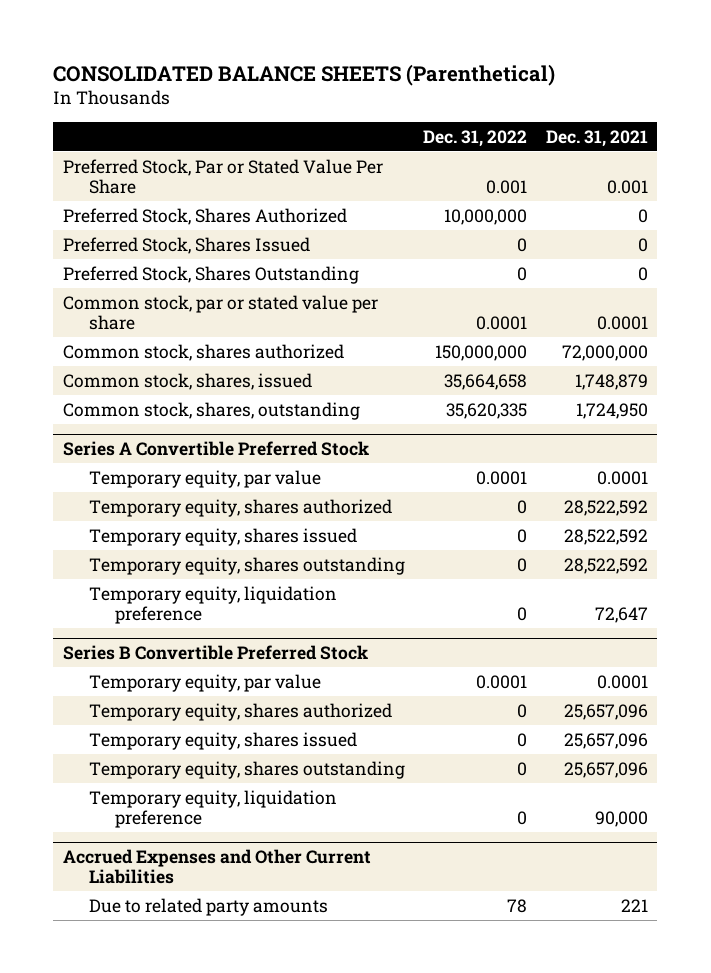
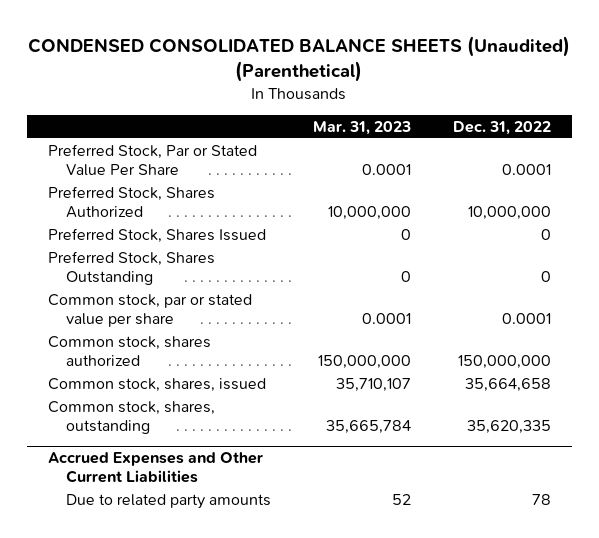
[53,63,556,86] CONSOLIDATED BALANCE SHEETS (Parenthetical) -> [28,35,571,82] CONDENSED CONSOLIDATED BALANCE SHEETS (Unaudited) (Parenthetical)
[546,129,649,147] Dec. 31, 2021 -> none
none -> [313,120,412,135] Mar. 31, 2023
[486,180,528,195] 0.001 -> [501,163,551,175] 0.0001
[62,440,369,456] Series A Convertible Preferred Stock -> none
[88,469,321,488] Temporary equity, par value -> none
[88,498,392,517] Temporary equity, shares authorized -> none
[88,527,357,546] Temporary equity, shares issued -> none
[88,556,405,575] Temporary equity, shares outstanding -> none
[88,585,337,625] Temporary equity, liquidation preference -> none
[62,644,368,660] Series B Convertible Preferred Stock -> none
[88,673,321,692] Temporary equity, par value -> none
[88,702,392,721] Temporary equity, shares authorized -> none
[88,731,357,750] Temporary equity, shares issued -> none
[88,760,405,779] Temporary equity, shares outstanding -> none
[88,789,337,829] Temporary equity, liquidation preference -> none

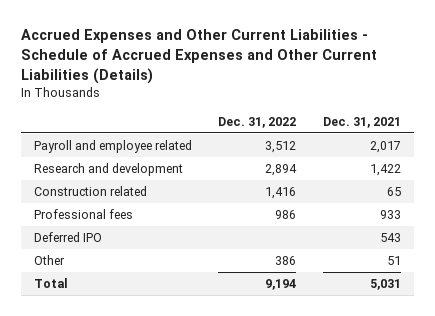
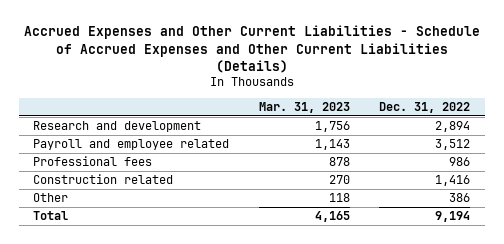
[322,116,401,128] Dec. 31, 2021 -> none
none -> [258,101,350,113] Mar. 31, 2023
[33,139,192,153] Payroll and employee related -> [33,139,230,151] Payroll and employee related
[33,231,102,242] Deferred IPO -> none
[33,185,147,196] Construction related -> [33,174,174,185] Construction related

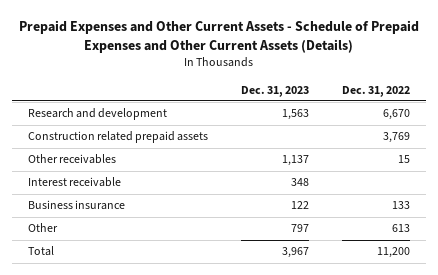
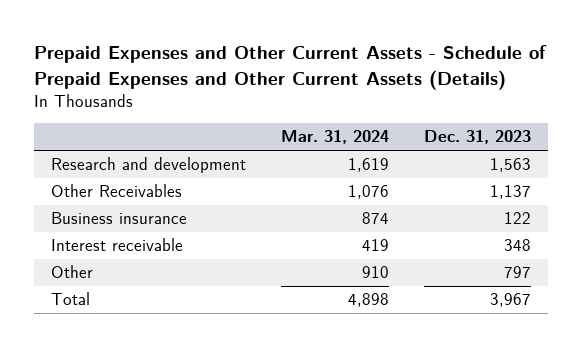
[341,85,410,97] Dec. 31, 2022 -> none
none -> [281,130,390,145] Mar. 31, 2024
[28,131,209,144] Construction related prepaid assets -> none
[28,154,117,165] Other receivables -> [51,184,183,198] Other Receivables
[28,177,122,188] Interest receivable -> [51,238,184,252] Interest receivable

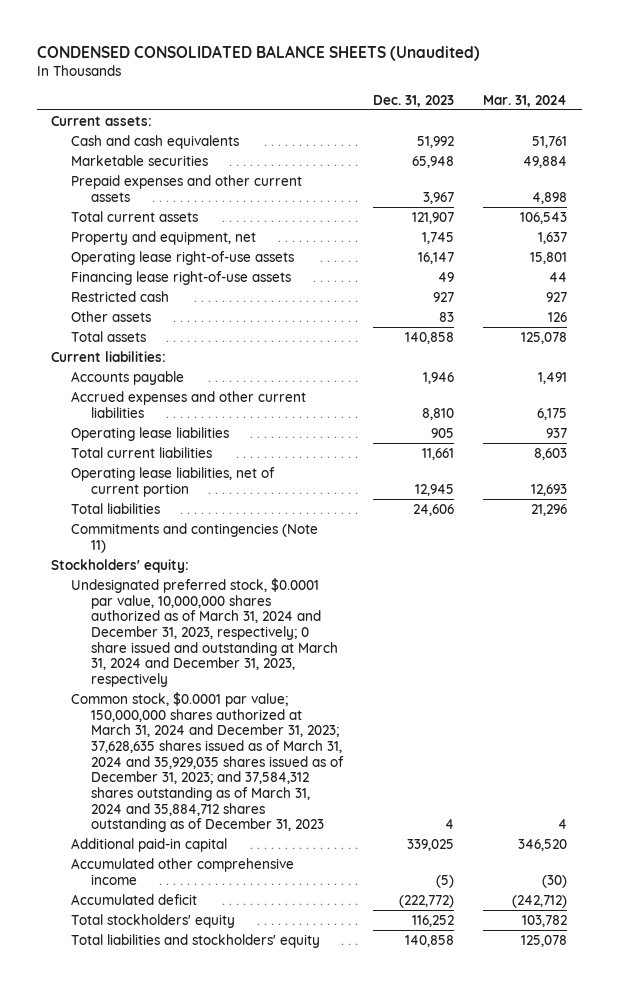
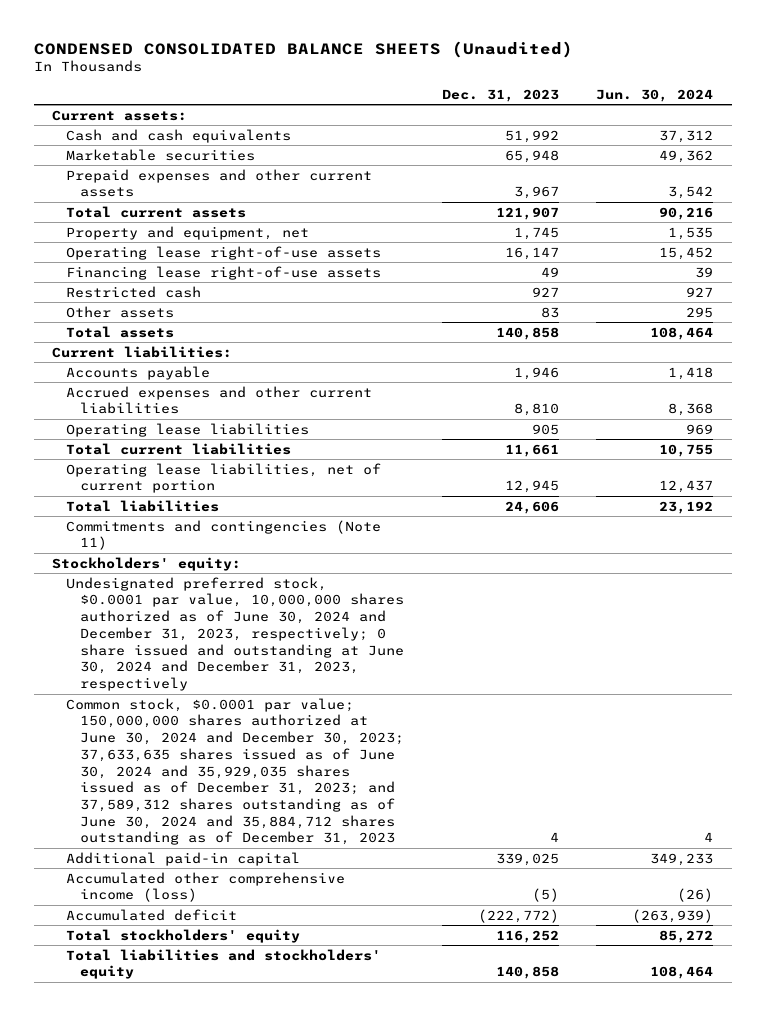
[482,94,567,107] Mar. 31, 2024 -> none
none -> [596,88,714,102] Jun. 30, 2024
[71,577,339,687] Undesignated preferred stock, $0.0001 par value, 10,000,000 shares authorized as of March 31, 2024 and December 31, 2023, respectively; 0 share issued and outstanding at March 31, 2024 and December 31, 2023, respectively -> [66,576,405,692] Undesignated preferred stock, $0.0001 par value, 10,000,000 shares authorized as of June 30, 2024 and December 31, 2023, respectively; 0 share issued and outstanding at June 30, 2024 and December 31, 2023, respectively
[71,691,345,833] Common stock, $0.0001 par value; 150,000,000 shares authorized at March 31, 2024 and December 31, 2023; 37,628,635 shares issued as of March 31, 2024 and 35,929,035 shares issued as of December 31, 2023; and 37,584,312 shares outstanding as of March 31, 2024 and 35,884,712 shares outstanding as of December 31, 2023 -> [66,697,405,846] Common stock, $0.0001 par value; 150,000,000 shares authorized at June 30, 2024 and December 30, 2023; 37,633,635 shares issued as of June 30, 2024 and 35,929,035 shares issued as of December 31, 2023; and 37,589,312 shares outstanding as of June 30, 2024 and 35,884,712 shares outstanding as of December 31, 2023
[71,857,295,885] Accumulated other comprehensive income -> [66,871,346,903] Accumulated other comprehensive income (loss)

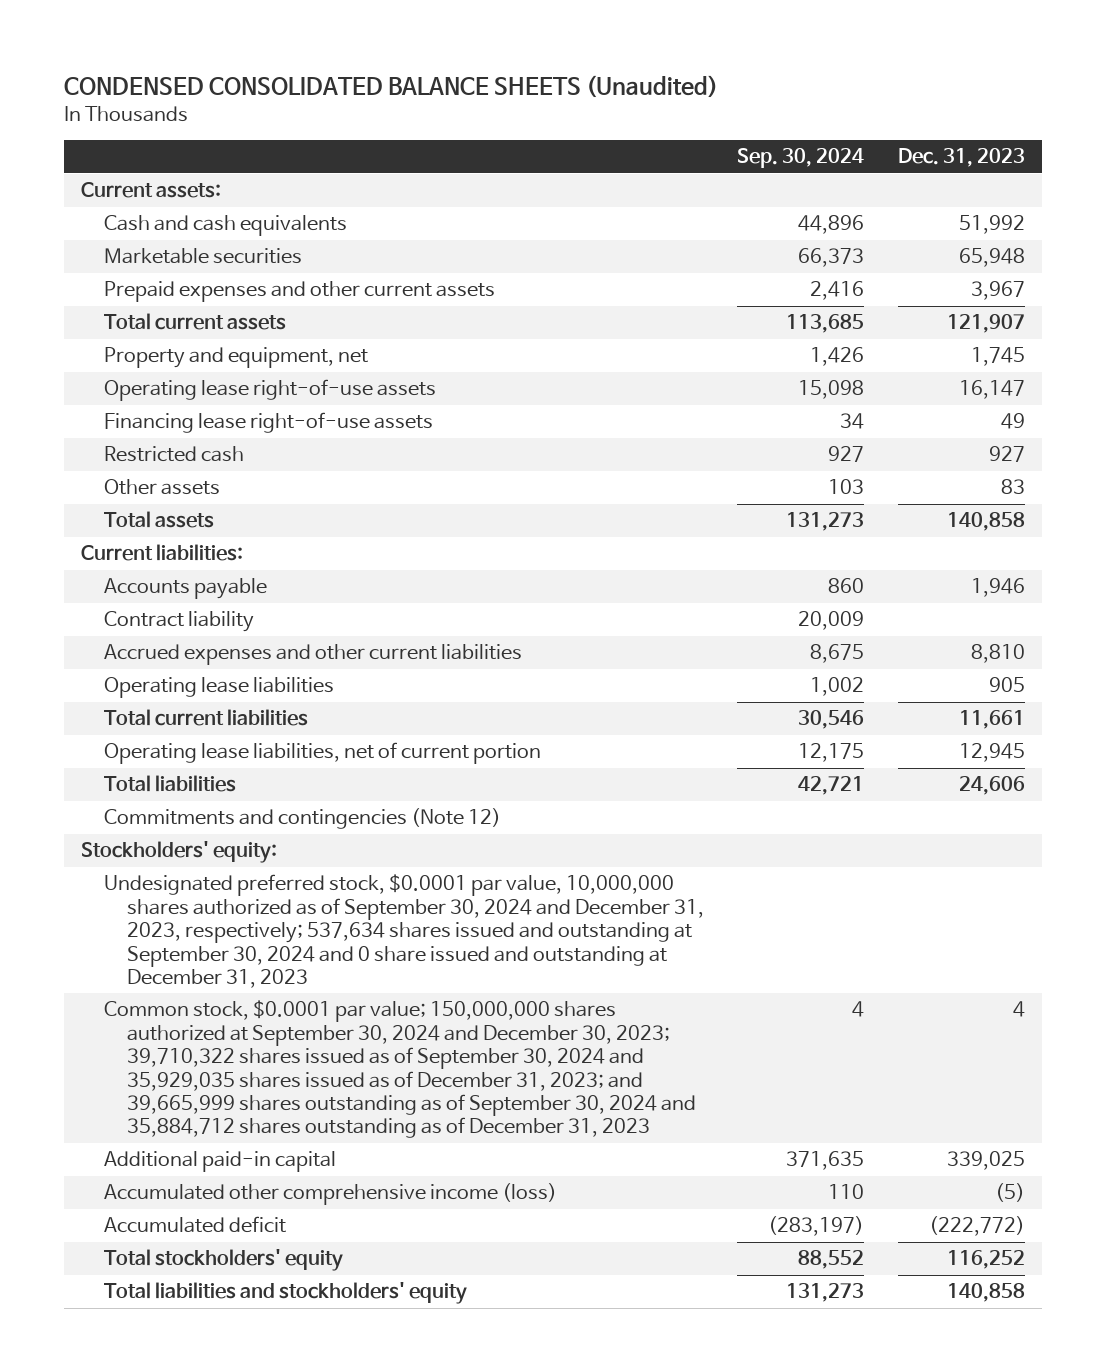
[596,88,714,102] Jun. 30, 2024 -> none
none -> [737,148,865,169] Sep. 30, 2024
none -> [103,611,254,633] Contract liability
[66,519,382,551] Commitments and contingencies (Note 11) -> [103,808,501,830] Commitments and contingencies (Note 12)
[66,576,405,692] Undesignated preferred stock, $0.0001 par value, 10,000,000 shares authorized as of June 30, 2024 and December 31, 2023, respectively; 0 share issued and outstanding at June 30, 2024 and December 31, 2023, respectively -> [103,874,704,988] Undesignated preferred stock, $0.0001 par value, 10,000,000 shares authorized as of September 30, 2024 and December 31, 2023, respectively; 537,634 shares issued and outstanding at September 30, 2024 and 0 share issued and outstanding at December 31, 2023
[66,697,405,846] Common stock, $0.0001 par value; 150,000,000 shares authorized at June 30, 2024 and December 30, 2023; 37,633,635 shares issued as of June 30, 2024 and 35,929,035 shares issued as of December 31, 2023; and 37,589,312 shares outstanding as of June 30, 2024 and 35,884,712 shares outstanding as of December 31, 2023 -> [103,1000,696,1139] Common stock, $0.0001 par value; 150,000,000 shares authorized at September 30, 2024 and December 30, 2023; 39,710,322 shares issued as of September 30, 2024 and 35,929,035 shares issued as of December 31, 2023; and 39,665,999 shares outstanding as of September 30, 2024 and 35,884,712 shares outstanding as of December 31, 2023

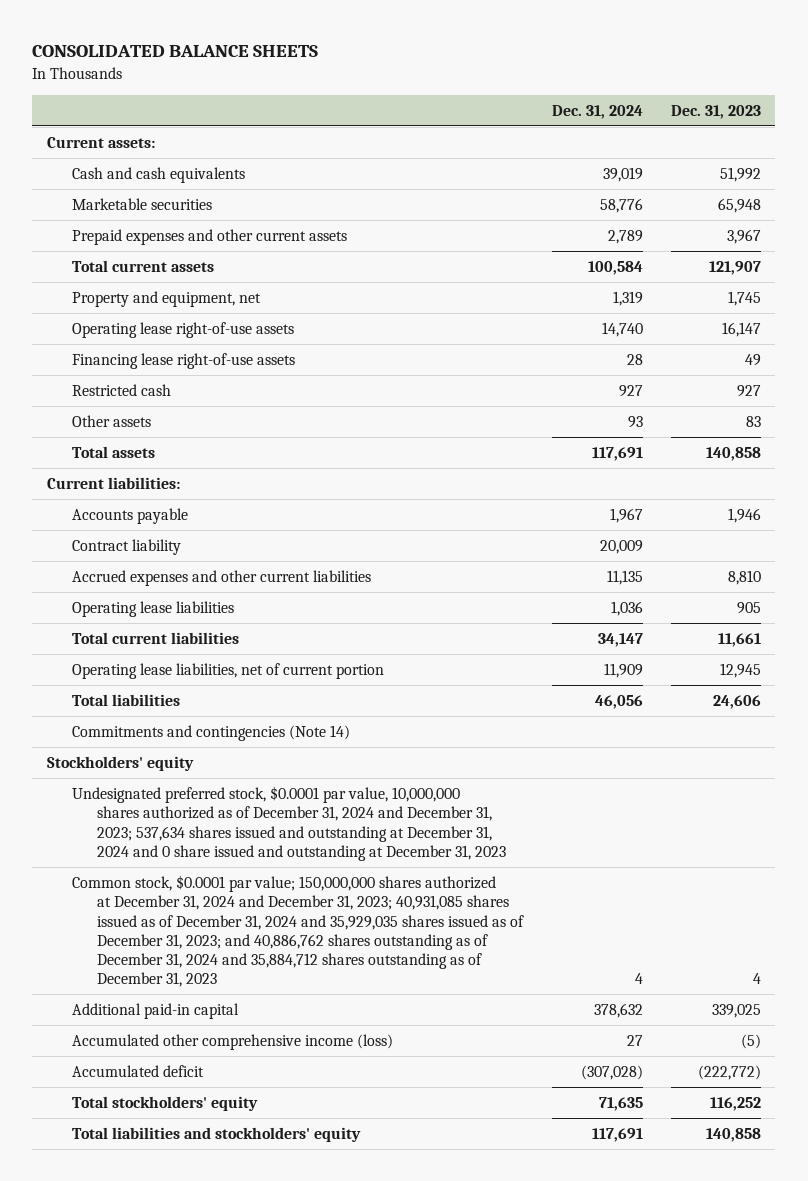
[64,75,719,99] CONDENSED CONSOLIDATED BALANCE SHEETS (Unaudited) -> [32,45,319,58] CONSOLIDATED BALANCE SHEETS
[737,148,865,169] Sep. 30, 2024 -> none
none -> [551,104,643,119] Dec. 31, 2024
[103,808,501,830] Commitments and contingencies (Note 12) -> [71,725,350,742] Commitments and contingencies (Note 14)
[81,841,278,864] Stockholders' equity: -> [46,756,194,772] Stockholders' equity
[103,874,704,988] Undesignated preferred stock, $0.0001 par value, 10,000,000 shares authorized as of September 30, 2024 and December 31, 2023, respectively; 537,634 shares issued and outstanding at September 30, 2024 and 0 share issued and outstanding at December 31, 2023 -> [71,786,507,861] Undesignated preferred stock, $0.0001 par value, 10,000,000 shares authorized as of December 31, 2024 and December 31, 2023; 537,634 shares issued and outstanding at December 31, 2024 and 0 share issued and outstanding at December 31, 2023
[103,1000,696,1139] Common stock, $0.0001 par value; 150,000,000 shares authorized at September 30, 2024 and December 30, 2023; 39,710,322 shares issued as of September 30, 2024 and 35,929,035 shares issued as of December 31, 2023; and 39,665,999 shares outstanding as of September 30, 2024 and 35,884,712 shares outstanding as of December 31, 2023 -> [71,875,525,988] Common stock, $0.0001 par value; 150,000,000 shares authorized at December 31, 2024 and December 31, 2023; 40,931,085 shares issued as of December 31, 2024 and 35,929,035 shares issued as of December 31, 2023; and 40,886,762 shares outstanding as of December 31, 2024 and 35,884,712 shares outstanding as of December 31, 2023

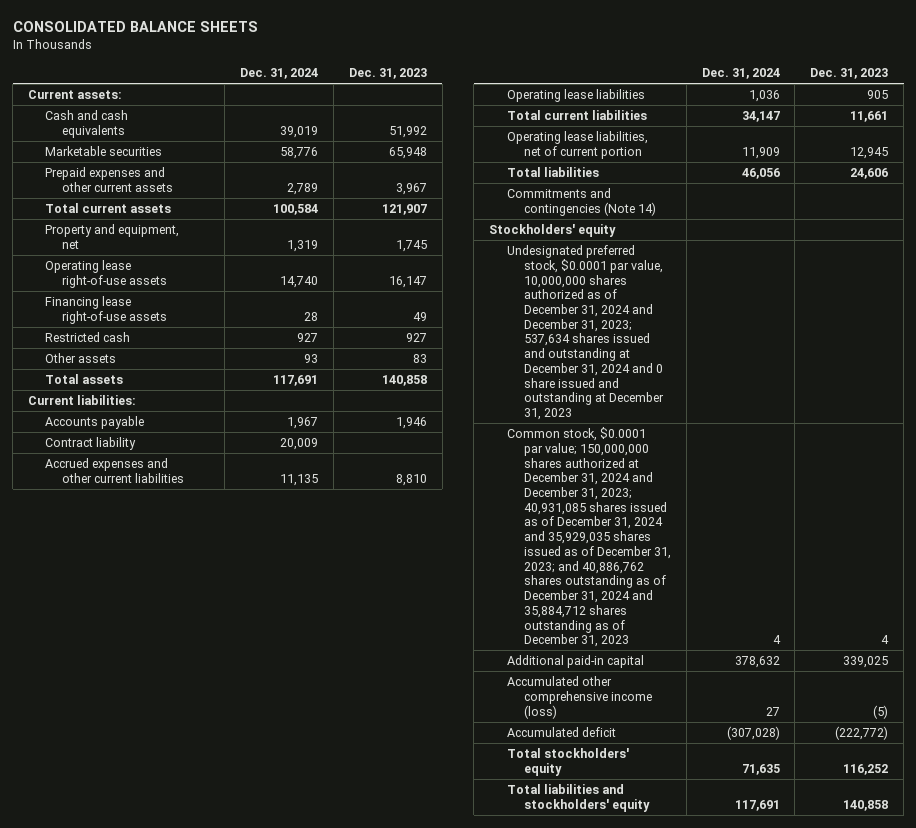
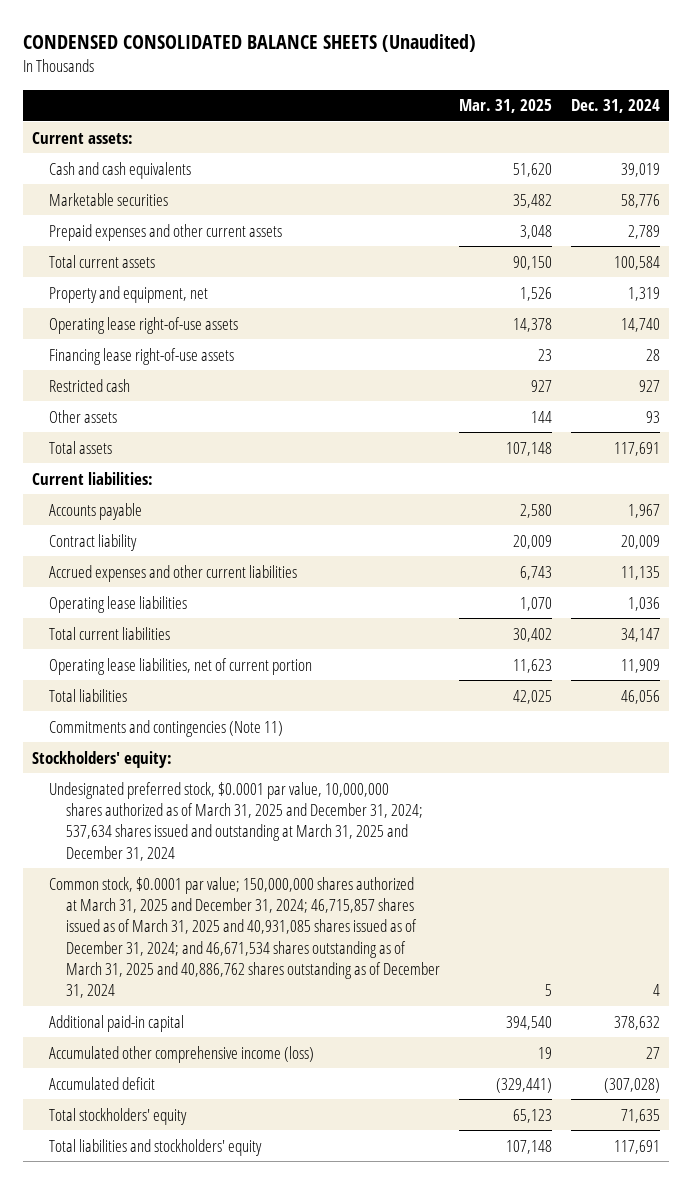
[12,21,258,33] CONSOLIDATED BALANCE SHEETS -> [22,34,476,53] CONDENSED CONSOLIDATED BALANCE SHEETS (Unaudited)
[348,67,427,79] Dec. 31, 2023 -> none
none -> [458,99,552,114] Mar. 31, 2025
[506,188,656,216] Commitments and contingencies (Note 14) -> [49,719,284,737] Commitments and contingencies (Note 11)
[489,224,617,238] Stockholders' equity -> [32,750,173,768] Stockholders' equity:
[506,245,664,421] Undesignated preferred stock, $0.0001 par value, 10,000,000 shares authorized as of December 31, 2024 and December 31, 2023; 537,634 shares issued and outstanding at December 31, 2024 and 0 share issued and outstanding at December 31, 2023 -> [49,781,424,861] Undesignated preferred stock, $0.0001 par value, 10,000,000 shares authorized as of March 31, 2025 and December 31, 2024; 537,634 shares issued and outstanding at March 31, 2025 and December 31, 2024
[506,427,671,648] Common stock, $0.0001 par value; 150,000,000 shares authorized at December 31, 2024 and December 31, 2023; 40,931,085 shares issued as of December 31, 2024 and 35,929,035 shares issued as of December 31, 2023; and 40,886,762 shares outstanding as of December 31, 2024 and 35,884,712 shares outstanding as of December 31, 2023 -> [49,876,441,999] Common stock, $0.0001 par value; 150,000,000 shares authorized at March 31, 2025 and December 31, 2024; 46,715,857 shares issued as of March 31, 2025 and 40,931,085 shares issued as of December 31, 2024; and 46,671,534 shares outstanding as of March 31, 2025 and 40,886,762 shares outstanding as of December 31, 2024

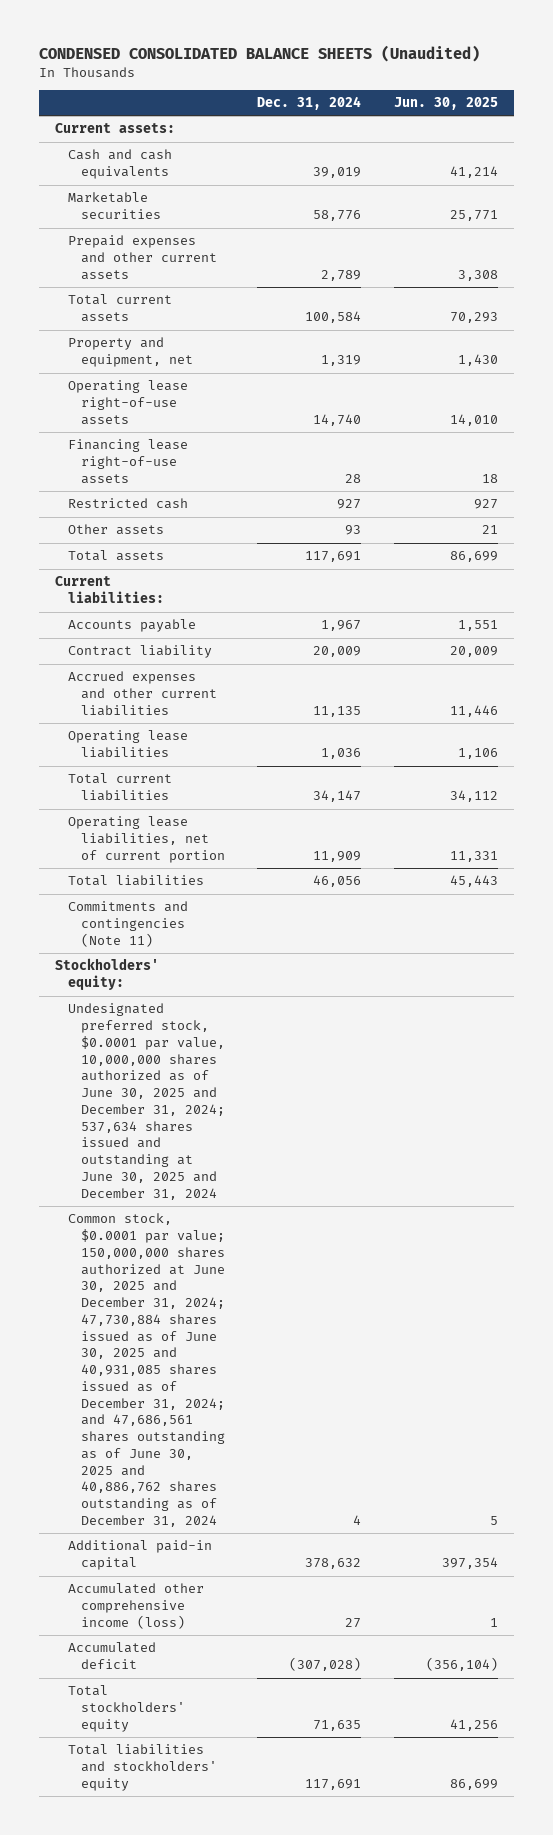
[458,99,552,114] Mar. 31, 2025 -> none
none -> [393,96,498,110] Jun. 30, 2025
[49,781,424,861] Undesignated preferred stock, $0.0001 par value, 10,000,000 shares authorized as of March 31, 2025 and December 31, 2024; 537,634 shares issued and outstanding at March 31, 2025 and December 31, 2024 -> [67,1003,225,1200] Undesignated preferred stock, $0.0001 par value, 10,000,000 shares authorized as of June 30, 2025 and December 31, 2024; 537,634 shares issued and outstanding at June 30, 2025 and December 31, 2024
[49,876,441,999] Common stock, $0.0001 par value; 150,000,000 shares authorized at March 31, 2025 and December 31, 2024; 46,715,857 shares issued as of March 31, 2025 and 40,931,085 shares issued as of December 31, 2024; and 46,671,534 shares outstanding as of March 31, 2025 and 40,886,762 shares outstanding as of December 31, 2024 -> [67,1213,225,1527] Common stock, $0.0001 par value; 150,000,000 shares authorized at June 30, 2025 and December 31, 2024; 47,730,884 shares issued as of June 30, 2025 and 40,931,085 shares issued as of December 31, 2024; and 47,686,561 shares outstanding as of June 30, 2025 and 40,886,762 shares outstanding as of December 31, 2024

